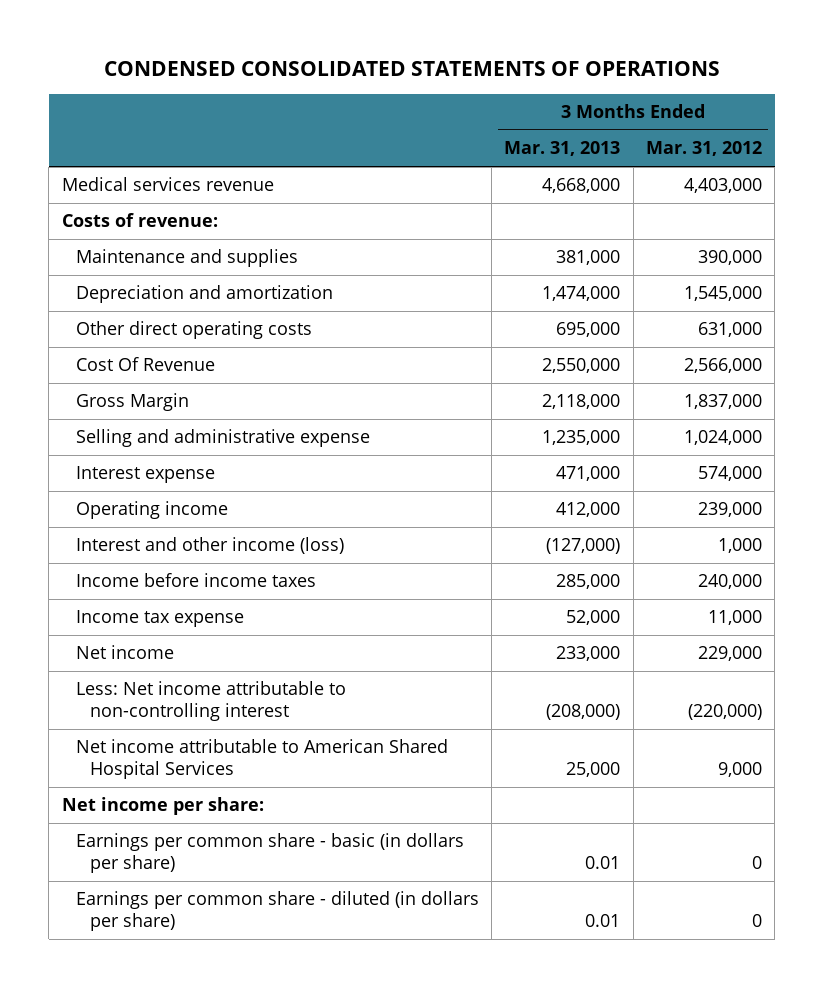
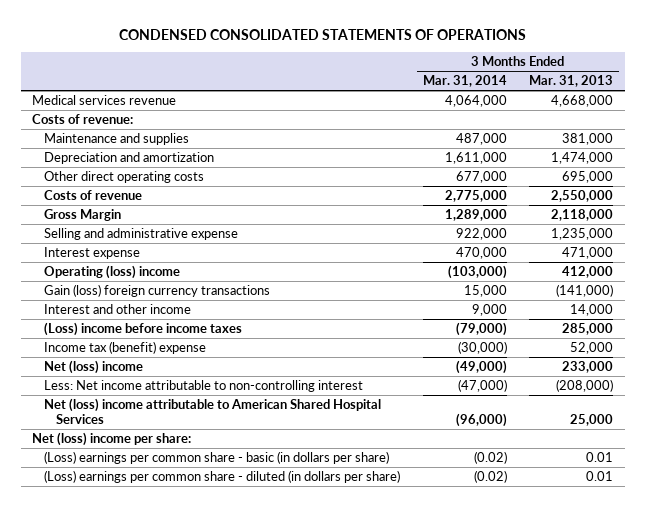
[645,141,762,157] Mar. 31, 2012 -> none
none -> [422,75,507,88] Mar. 31, 2014
[75,357,215,372] Cost Of Revenue -> [44,189,143,200] Costs of revenue
[75,501,228,520] Operating income -> [44,264,181,279] Operating (loss) income
none -> [44,283,271,297] Gain (loss) foreign currency transactions
[75,537,344,555] Interest and other income (loss) -> [44,303,192,314] Interest and other income
[546,538,621,555] (127,000) -> [570,303,614,316] 14,000
[75,573,316,588] Income before income taxes -> [44,321,243,336] (Loss) income before income taxes
[75,610,244,628] Income tax expense -> [44,340,207,354] Income tax (benefit) expense
[75,645,174,660] Net income -> [44,359,144,374] Net (loss) income
[75,739,448,780] Net income attributable to American Shared Hospital Services -> [44,397,382,425] Net (loss) income attributable to American Shared Hospital Services
[61,797,264,816] Net income per share: -> [32,431,192,446] Net (loss) income per share:
[75,833,464,874] Earnings per common share - basic (in dollars per share) -> [44,450,390,464] (Loss) earnings per common share - basic (in dollars per share)
[75,891,479,932] Earnings per common share - diluted (in dollars per share) -> [44,469,401,483] (Loss) earnings per common share - diluted (in dollars per share)

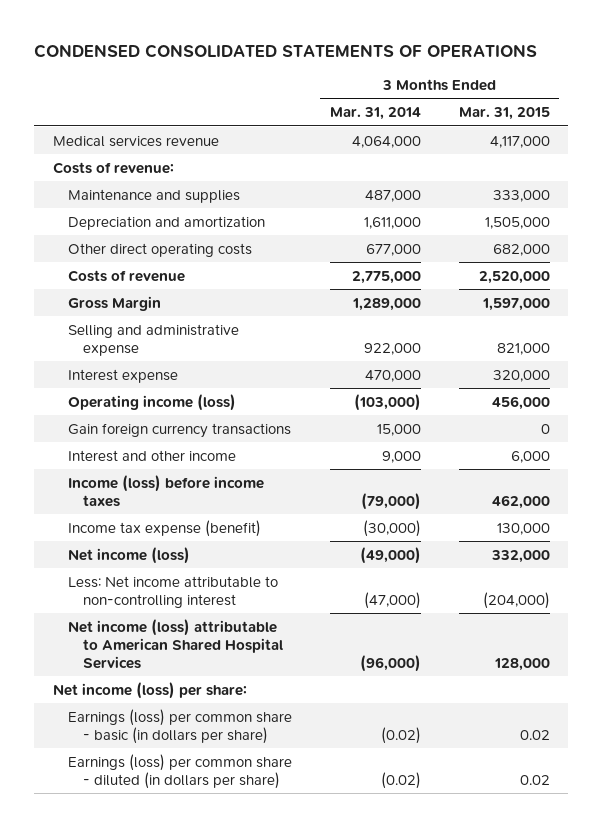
[529,75,614,88] Mar. 31, 2013 -> none
none -> [458,107,550,121] Mar. 31, 2015
[44,264,181,279] Operating (loss) income -> [68,393,237,411] Operating income (loss)
[44,283,271,297] Gain (loss) foreign currency transactions -> [68,422,292,438] Gain foreign currency transactions
[44,321,243,336] (Loss) income before income taxes -> [68,474,265,507] Income (loss) before income taxes
[44,340,207,354] Income tax (benefit) expense -> [68,519,262,537] Income tax expense (benefit)
[44,359,144,374] Net (loss) income -> [68,546,191,564] Net income (loss)
[44,397,382,425] Net (loss) income attributable to American Shared Hospital Services -> [68,618,284,670] Net income (loss) attributable to American Shared Hospital Services
[32,431,192,446] Net (loss) income per share: -> [52,681,247,699] Net income (loss) per share:
[44,450,390,464] (Loss) earnings per common share - basic (in dollars per share) -> [68,708,293,744] Earnings (loss) per common share - basic (in dollars per share)
[44,469,401,483] (Loss) earnings per common share - diluted (in dollars per share) -> [68,753,293,789] Earnings (loss) per common share - diluted (in dollars per share)

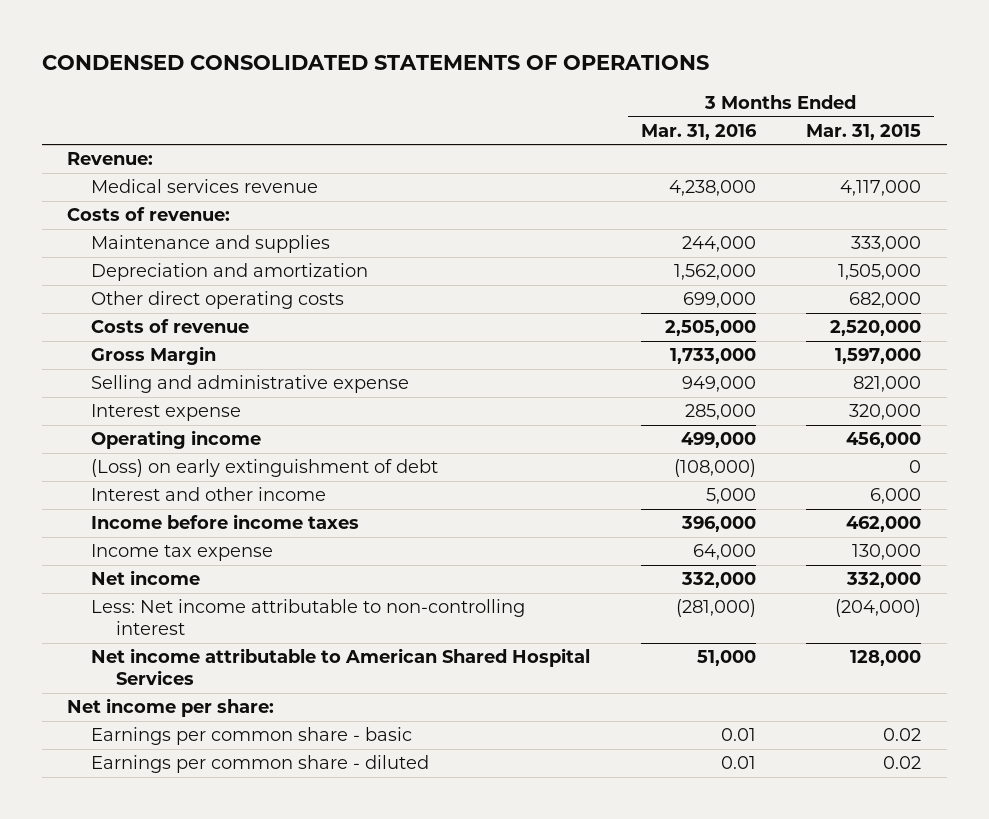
[329,107,421,121] Mar. 31, 2014 -> none
none -> [640,123,757,140] Mar. 31, 2016
none -> [67,152,154,166] Revenue:
[68,422,292,438] Gain foreign currency transactions -> none
[68,393,237,411] Operating income (loss) -> [91,430,262,450] Operating income
none -> [91,459,439,478] (Loss) on early extinguishment of debt
[68,474,265,507] Income (loss) before income taxes -> [91,514,360,530] Income before income taxes
[68,519,262,537] Income tax expense (benefit) -> [91,544,274,562] Income tax expense
[68,546,191,564] Net income (loss) -> [91,570,201,586] Net income
[68,618,284,670] Net income (loss) attributable to American Shared Hospital Services -> [91,648,591,686] Net income attributable to American Shared Hospital Services
[52,681,247,699] Net income (loss) per share: -> [67,698,275,718] Net income per share:
[68,708,293,744] Earnings (loss) per common share - basic (in dollars per share) -> [91,727,413,746] Earnings per common share - basic
[68,753,293,789] Earnings (loss) per common share - diluted (in dollars per share) -> [91,755,430,774] Earnings per common share - diluted

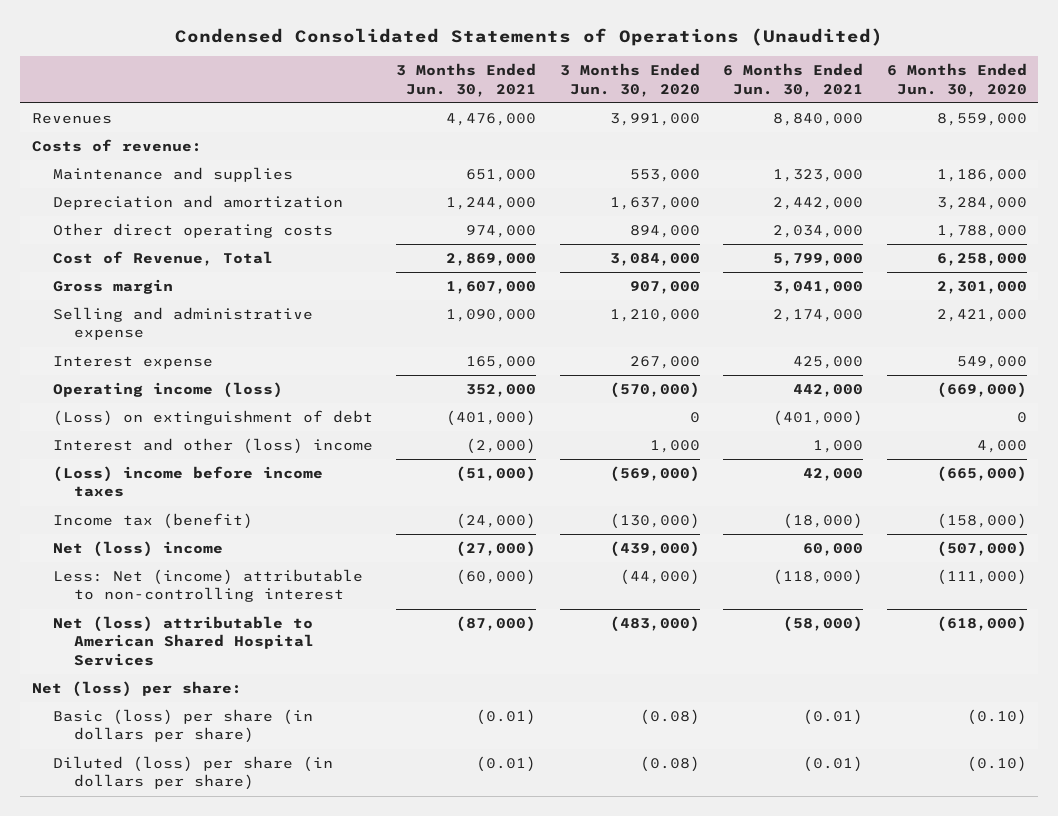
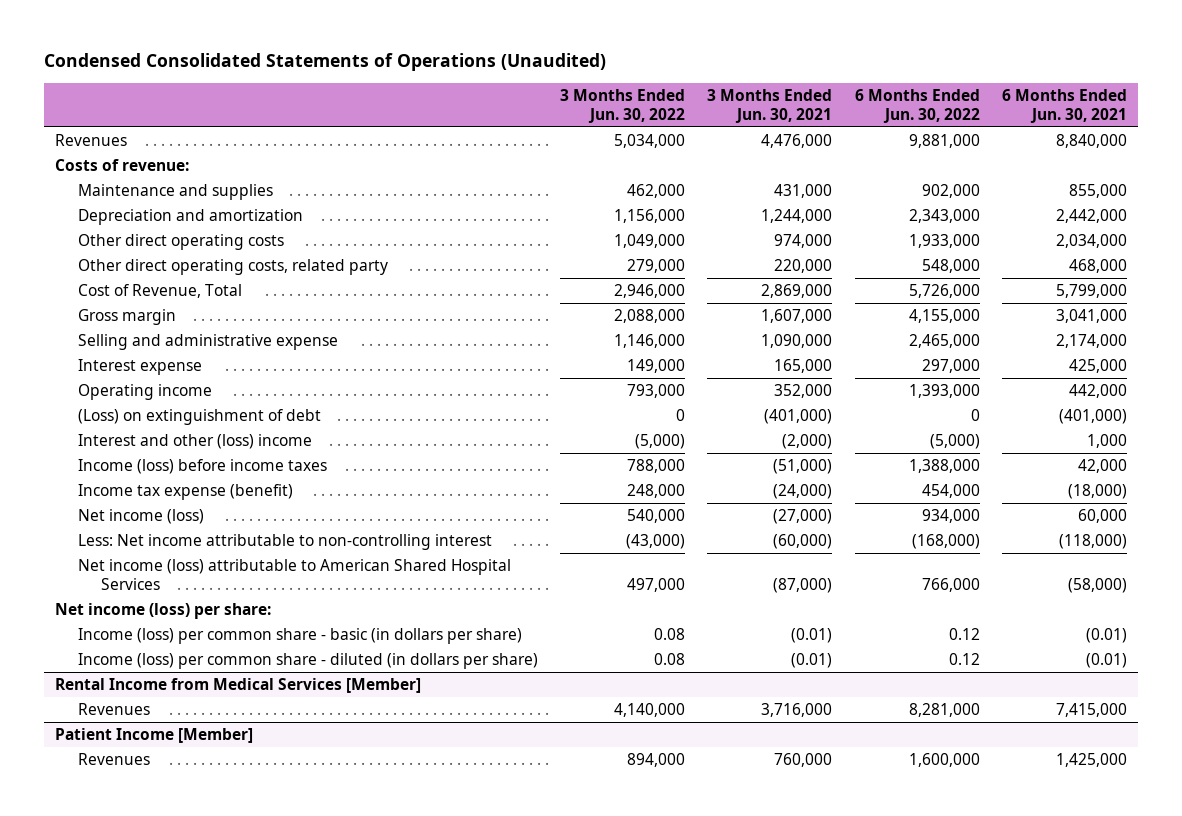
[559,63,700,97] 3 Months Ended Jun. 30, 2020 -> none
[886,63,1027,97] 6 Months Ended Jun. 30, 2020 -> none
none -> [560,88,686,123] 3 Months Ended Jun. 30, 2022
none -> [854,88,980,123] 6 Months Ended Jun. 30, 2022
[466,169,537,183] 651,000 -> [774,184,833,199] 431,000
[773,169,864,183] 1,323,000 -> [1068,184,1127,199] 855,000
none -> [77,259,388,276] Other direct operating costs, related party
[52,382,283,399] Operating income (loss) -> [77,384,212,401] Operating income
[52,466,323,498] (Loss) income before income taxes -> [77,459,327,475] Income (loss) before income taxes
[52,513,253,530] Income tax (benefit) -> [77,484,293,501] Income tax expense (benefit)
[52,541,223,558] Net (loss) income -> [77,509,204,525] Net income (loss)
[52,569,363,603] Less: Net (income) attributable to non-controlling interest -> [77,534,492,551] Less: Net income attributable to non-controlling interest
[52,616,314,666] Net (loss) attributable to American Shared Hospital Services -> [77,559,511,591] Net income (loss) attributable to American Shared Hospital Services
[31,681,242,698] Net (loss) per share: -> [54,603,271,620] Net income (loss) per share:
[52,709,313,744] Basic (loss) per share (in dollars per share) -> [77,628,522,645] Income (loss) per common share - basic (in dollars per share)
[52,756,333,791] Diluted (loss) per share (in dollars per share) -> [77,653,538,670] Income (loss) per common share - diluted (in dollars per share)
none -> [54,678,421,694] Rental Income from Medical Services [Member]
none -> [77,703,150,716] Revenues
none -> [54,728,253,744] Patient Income [Member]
none -> [77,753,150,766] Revenues

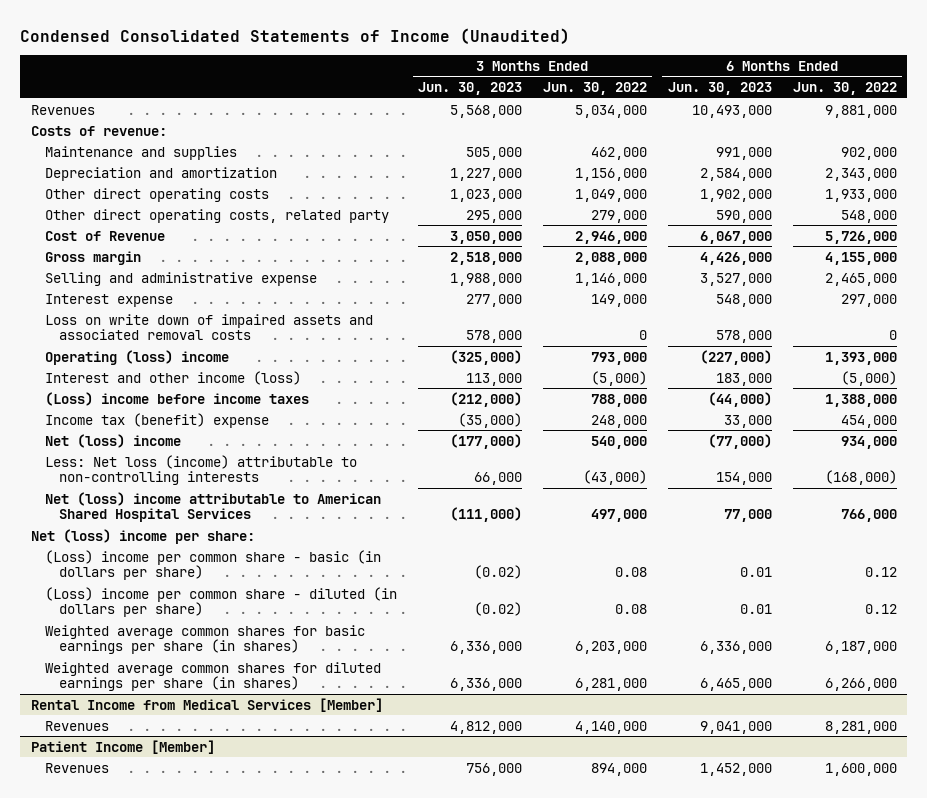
[43,53,606,72] Condensed Consolidated Statements of Operations (Unaudited) -> [20,27,571,44] Condensed Consolidated Statements of Income (Unaudited)
[707,88,833,123] 3 Months Ended Jun. 30, 2021 -> none
[1001,88,1127,123] 6 Months Ended Jun. 30, 2021 -> none
none -> [417,82,522,96] Jun. 30, 2023
none -> [667,82,772,96] Jun. 30, 2023
[77,284,242,299] Cost of Revenue, Total -> [44,230,165,241] Cost of Revenue
[77,409,321,426] (Loss) on extinguishment of debt -> none
none -> [44,313,373,341] Loss on write down of impaired assets and associated removal costs
[77,384,212,401] Operating income -> [44,349,229,365] Operating (loss) income
[77,434,312,450] Interest and other (loss) income -> [44,370,301,385] Interest and other income (loss)
[77,459,327,475] Income (loss) before income taxes -> [44,391,309,406] (Loss) income before income taxes
[77,484,293,501] Income tax expense (benefit) -> [44,412,269,428] Income tax (benefit) expense
[77,509,204,525] Net income (loss) -> [44,433,181,448] Net (loss) income
[77,534,492,551] Less: Net income attributable to non-controlling interest -> [44,454,357,486] Less: Net loss (income) attributable to non-controlling interests
[77,559,511,591] Net income (loss) attributable to American Shared Hospital Services -> [44,491,381,523] Net (loss) income attributable to American Shared Hospital Services
[54,603,271,620] Net income (loss) per share: -> [30,528,255,544] Net (loss) income per share:
[77,628,522,645] Income (loss) per common share - basic (in dollars per share) -> [44,549,381,581] (Loss) income per common share - basic (in dollars per share)
[77,653,538,670] Income (loss) per common share - diluted (in dollars per share) -> [44,586,397,618] (Loss) income per common share - diluted (in dollars per share)
none -> [44,624,365,655] Weighted average common shares for basic earnings per share (in shares)
none -> [44,661,381,692] Weighted average common shares for diluted earnings per share (in shares)

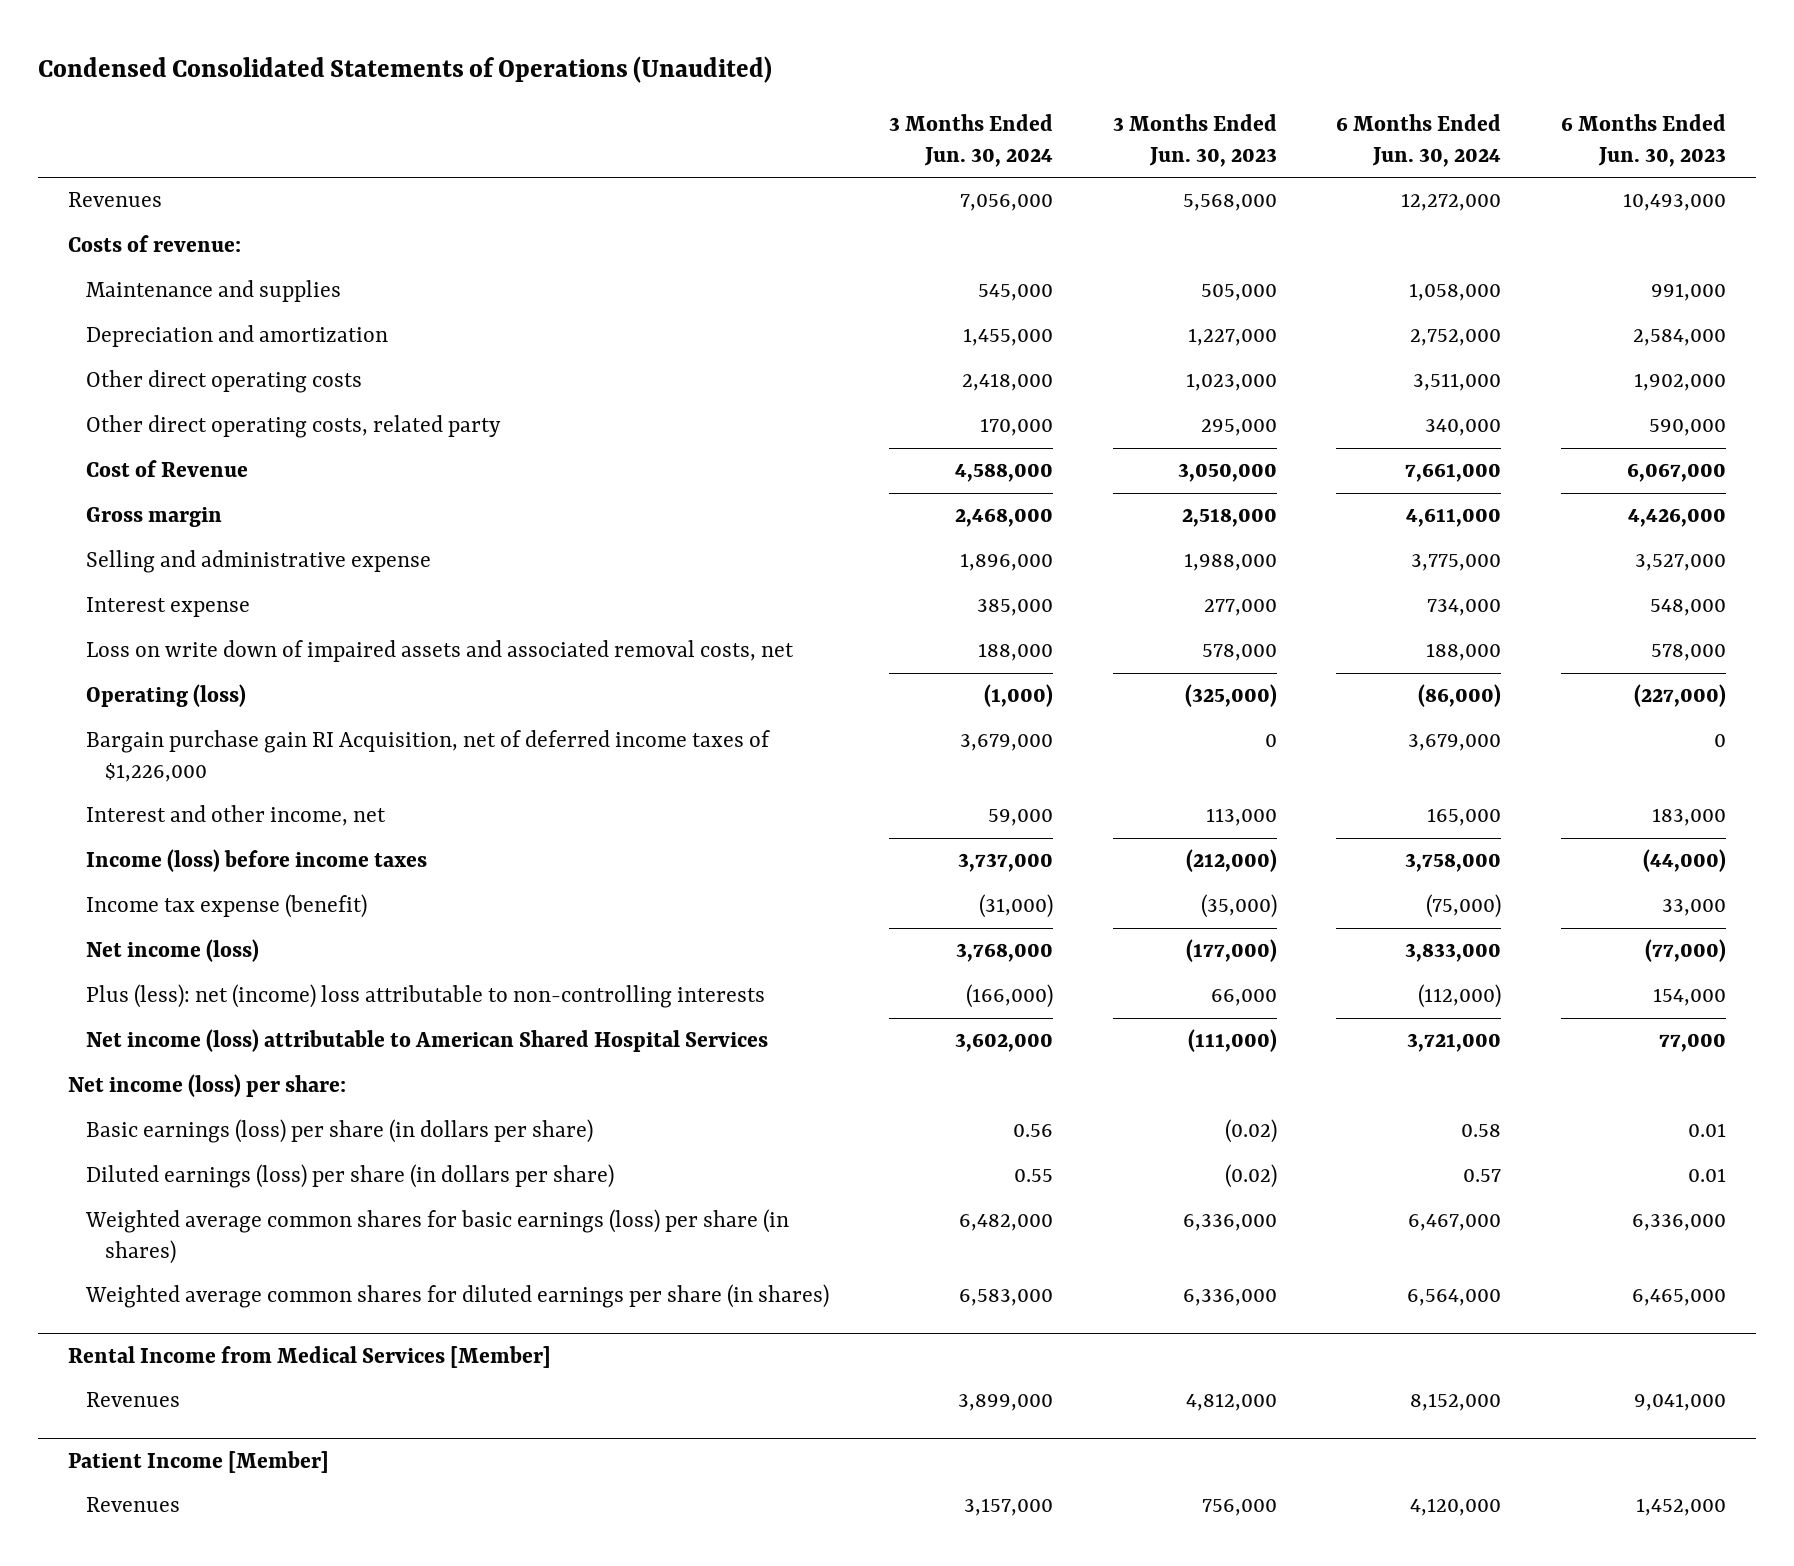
[20,27,571,44] Condensed Consolidated Statements of Income (Unaudited) -> [37,55,772,83] Condensed Consolidated Statements of Operations (Unaudited)
[542,82,647,96] Jun. 30, 2022 -> none
[792,82,897,96] Jun. 30, 2022 -> none
none -> [889,114,1054,168] 3 Months Ended Jun. 30, 2024
none -> [1336,114,1502,168] 6 Months Ended Jun. 30, 2024
[44,313,373,341] Loss on write down of impaired assets and associated removal costs -> [86,640,795,663] Loss on write down of impaired assets and associated removal costs, net
[44,349,229,365] Operating (loss) income -> [86,684,247,708] Operating (loss)
none -> [86,730,771,783] Bargain purchase gain RI Acquisition, net of deferred income taxes of $1,226,000
[44,370,301,385] Interest and other income (loss) -> [86,805,387,827] Interest and other income, net
[44,391,309,406] (Loss) income before income taxes -> [86,849,428,873] Income (loss) before income taxes
[44,412,269,428] Income tax (benefit) expense -> [86,894,368,919] Income tax expense (benefit)
[44,433,181,448] Net (loss) income -> [86,939,260,963] Net income (loss)
[44,454,357,486] Less: Net loss (income) attributable to non-controlling interests -> [86,984,766,1009] Plus (less): net (income) loss attributable to non-controlling interests
[44,491,381,523] Net (loss) income attributable to American Shared Hospital Services -> [86,1029,769,1053] Net income (loss) attributable to American Shared Hospital Services
[30,528,255,544] Net (loss) income per share: -> [67,1074,346,1098] Net income (loss) per share:
[44,549,381,581] (Loss) income per common share - basic (in dollars per share) -> [86,1119,594,1144] Basic earnings (loss) per share (in dollars per share)
[44,586,397,618] (Loss) income per common share - diluted (in dollars per share) -> [86,1164,615,1189] Diluted earnings (loss) per share (in dollars per share)
[44,624,365,655] Weighted average common shares for basic earnings per share (in shares) -> [85,1209,790,1265] Weighted average common shares for basic earnings (loss) per share (in shares)

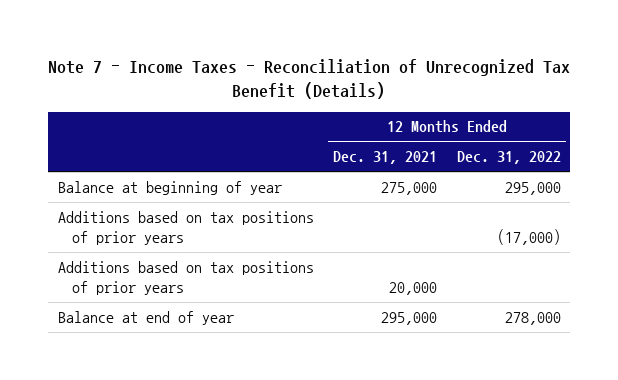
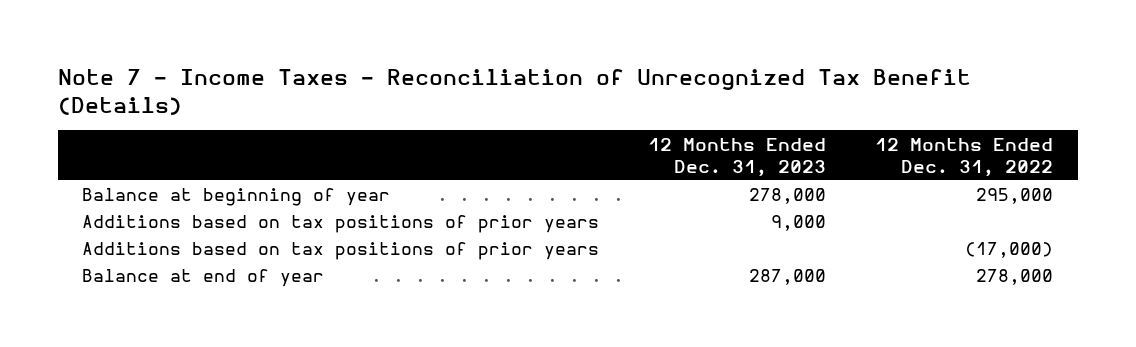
[333,151,438,165] Dec. 31, 2021 -> none
none -> [648,137,827,177] 12 Months Ended Dec. 31, 2023
[57,210,314,245] Additions based on tax positions of prior years -> [82,242,600,261] Additions based on tax positions of prior years

